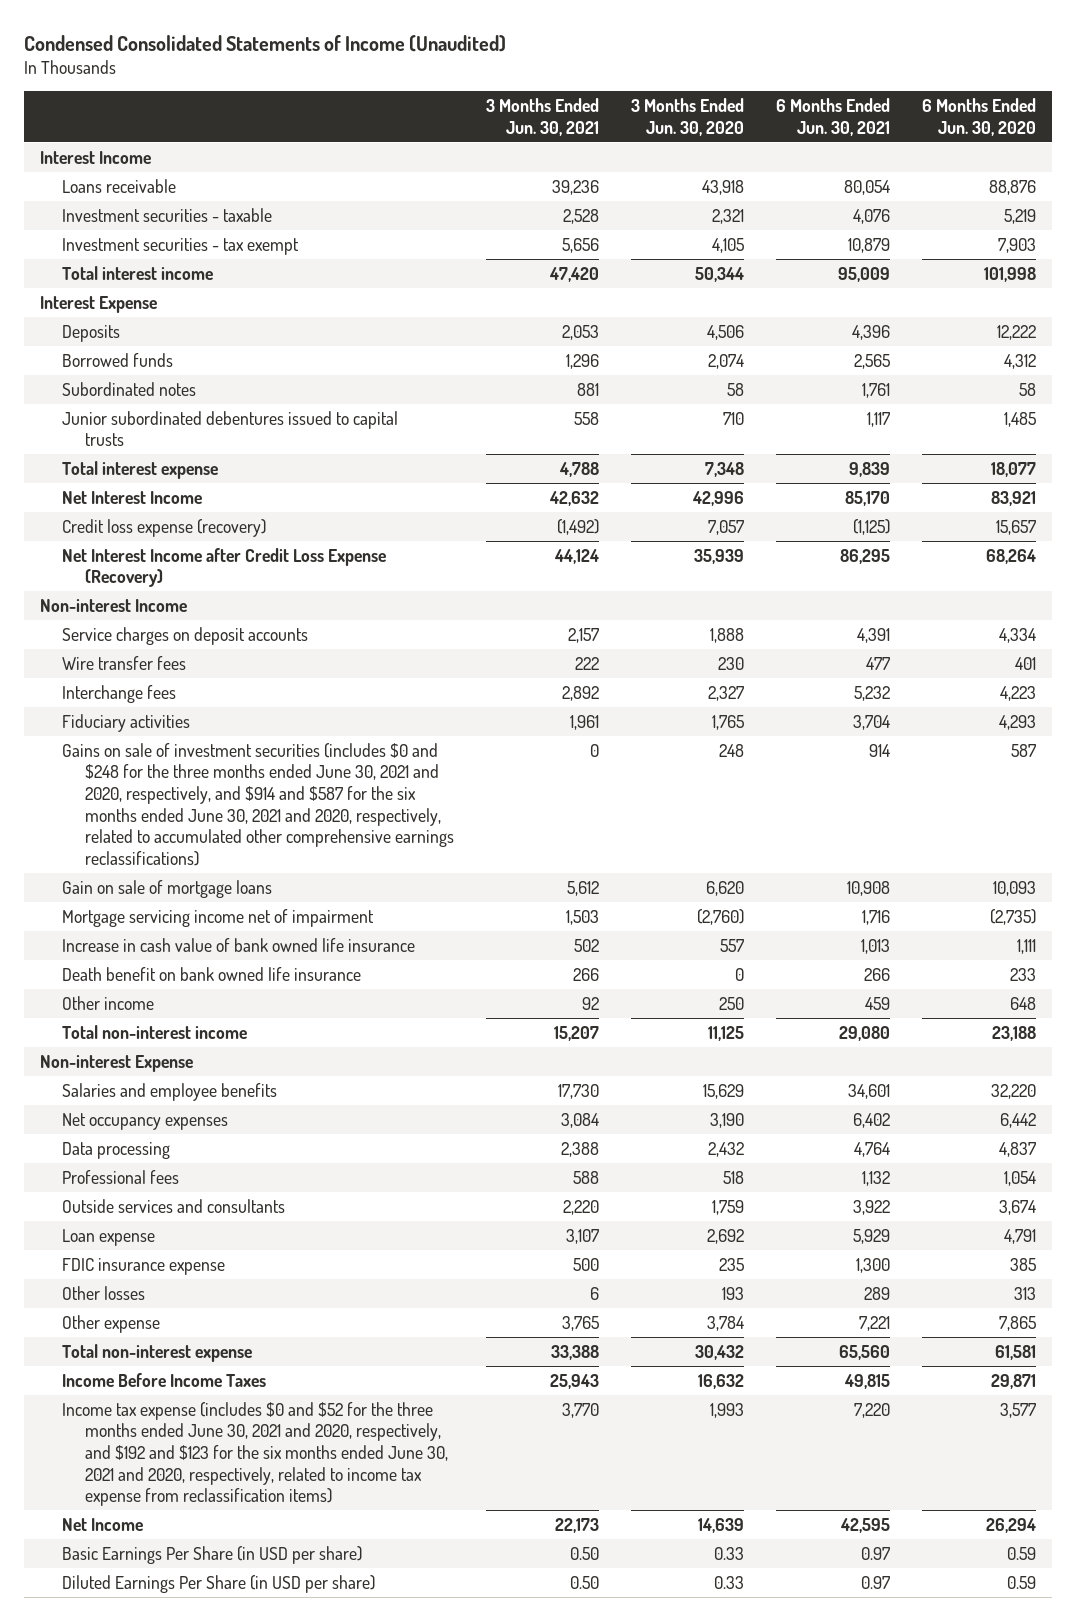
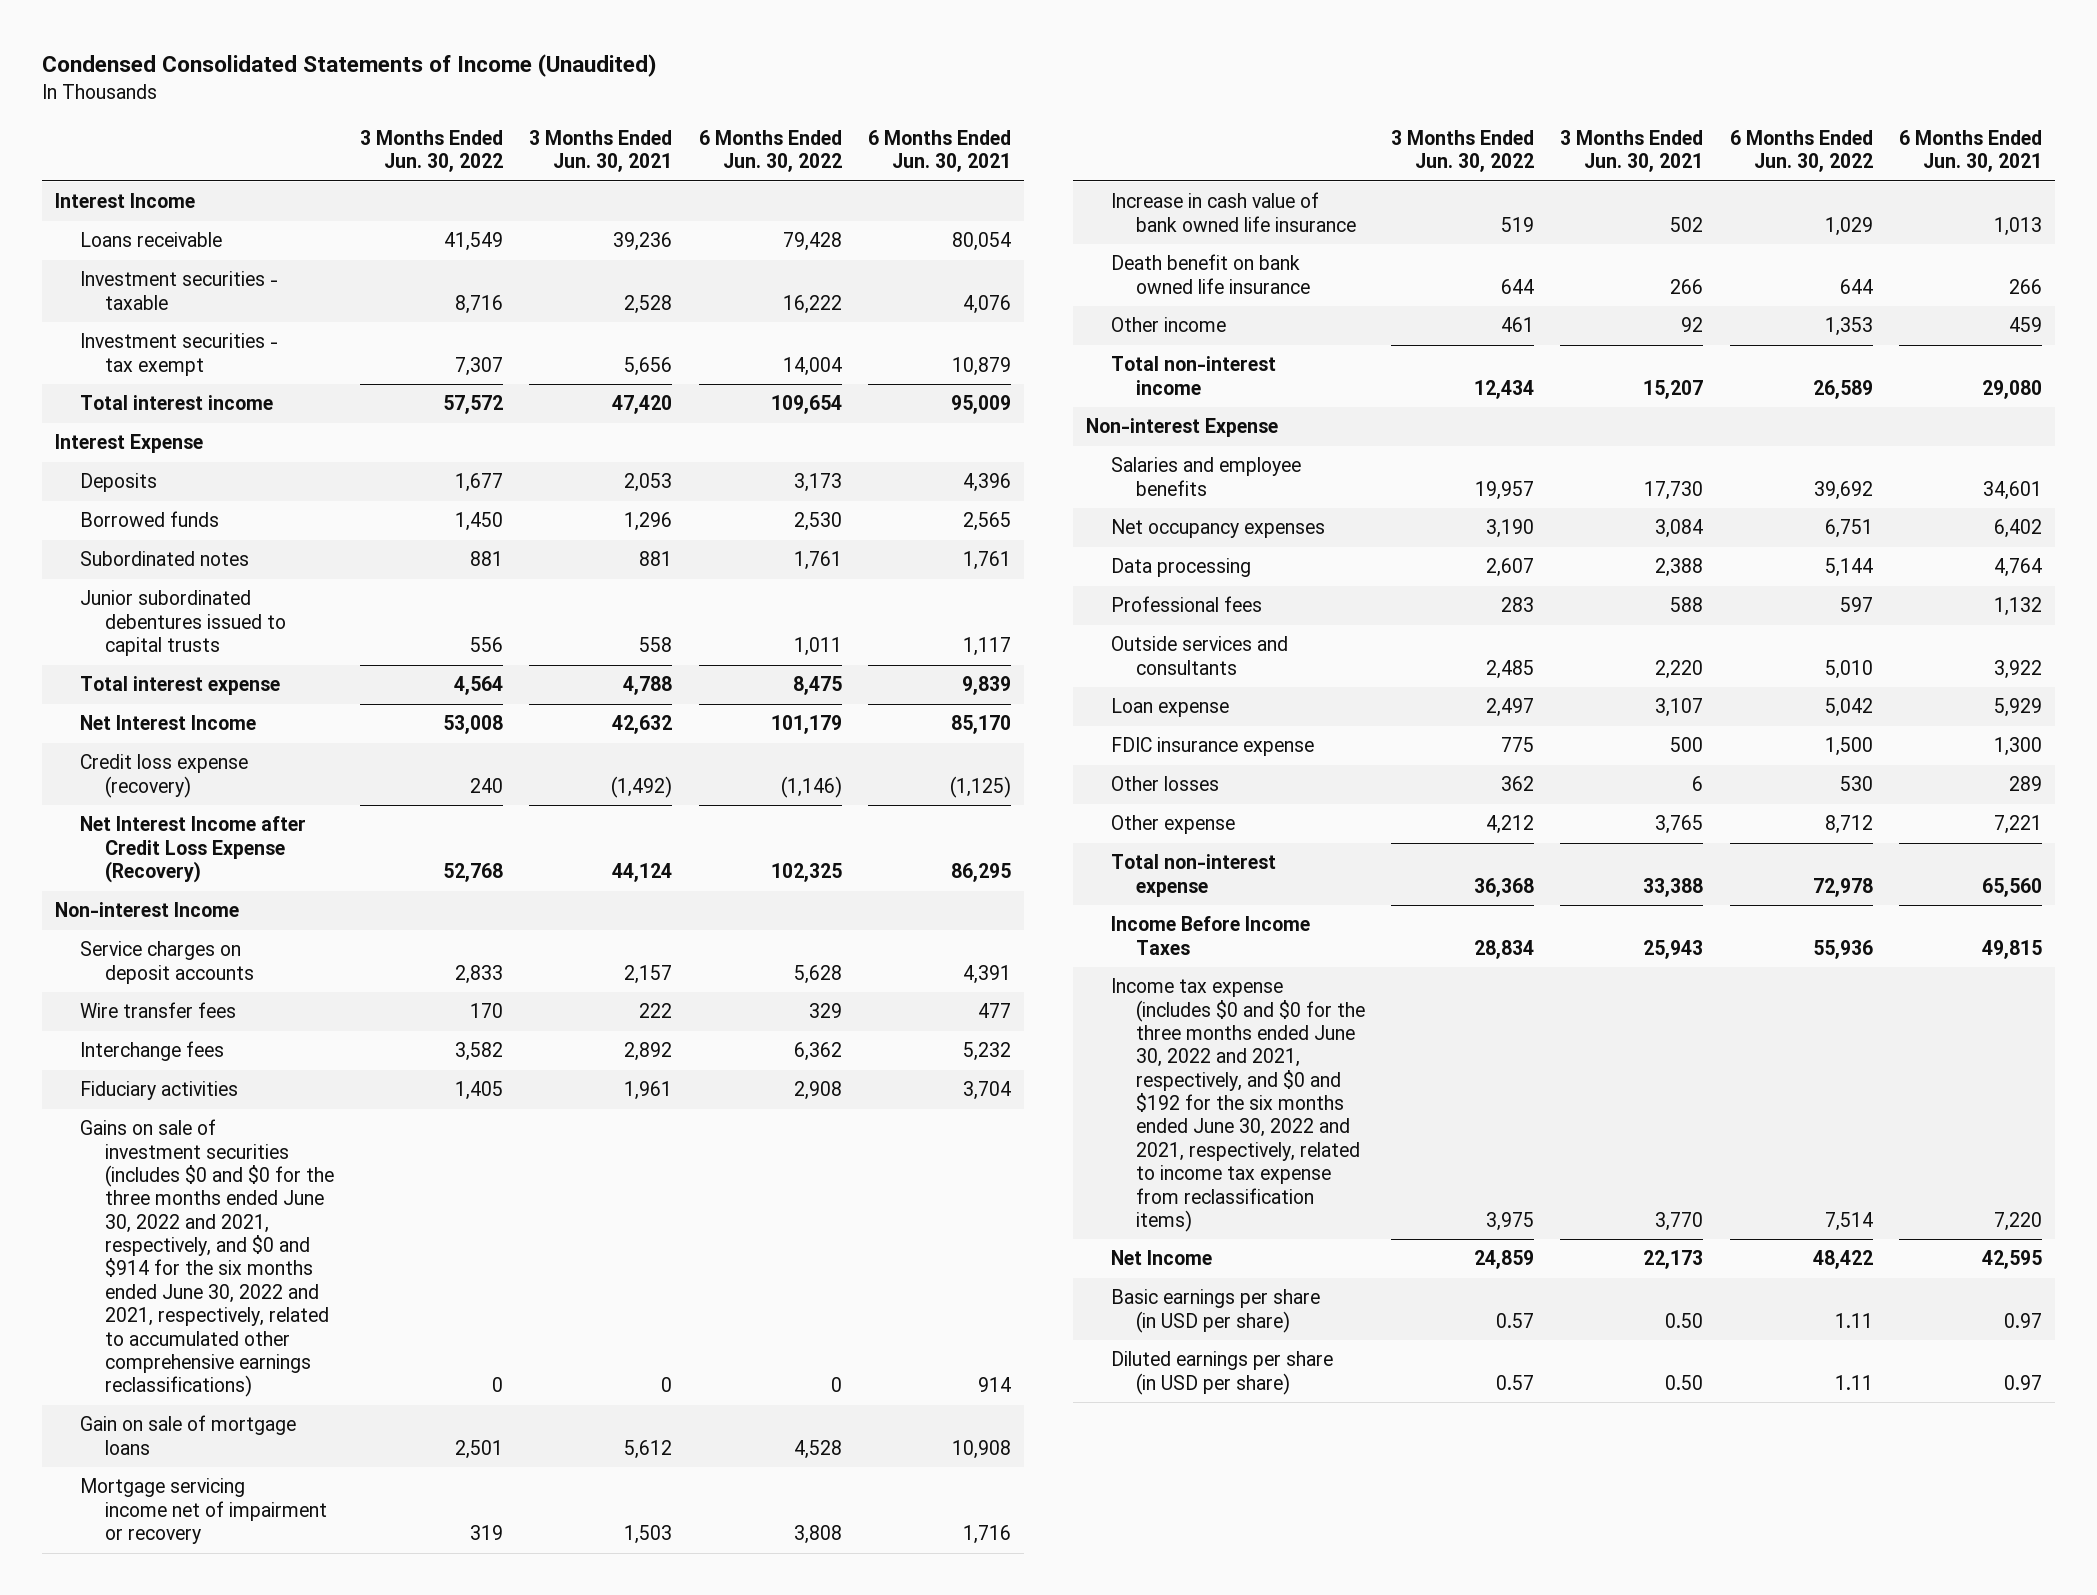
[631,98,745,136] 3 Months Ended Jun. 30, 2020 -> none
[921,98,1036,136] 6 Months Ended Jun. 30, 2020 -> none
none -> [359,129,503,173] 3 Months Ended Jun. 30, 2022
none -> [698,129,842,173] 6 Months Ended Jun. 30, 2022
[62,742,455,866] Gains on sale of investment securities (includes $0 and $248 for the three months ended June 30, 2021 and 2020, respectively, and $914 and $587 for the six months ended June 30, 2021 and 2020, respectively, related to accumulated other comprehensive earnings reclassifications) -> [79,1119,334,1398] Gains on sale of investment securities (includes $0 and $0 for the three months ended June 30, 2022 and 2021, respectively, and $0 and $914 for the six months ended June 30, 2022 and 2021, respectively, related to accumulated other comprehensive earnings reclassifications)
[62,908,375,927] Mortgage servicing income net of impairment -> [79,1478,327,1545] Mortgage servicing income net of impairment or recovery
[62,1401,449,1507] Income tax expense (includes $0 and $52 for the three months ended June 30, 2021 and 2020, respectively, and $192 and $123 for the six months ended June 30, 2021 and 2020, respectively, related to income tax expense from reclassification items) -> [1110,978,1365,1232] Income tax expense (includes $0 and $0 for the three months ended June 30, 2022 and 2021, respectively, and $0 and $192 for the six months ended June 30, 2022 and 2021, respectively, related to income tax expense from reclassification items)
[62,1545,363,1564] Basic Earnings Per Share (in USD per share) -> [1110,1289,1320,1333] Basic earnings per share (in USD per share)
[62,1574,376,1593] Diluted Earnings Per Share (in USD per share) -> [1110,1351,1333,1395] Diluted earnings per share (in USD per share)

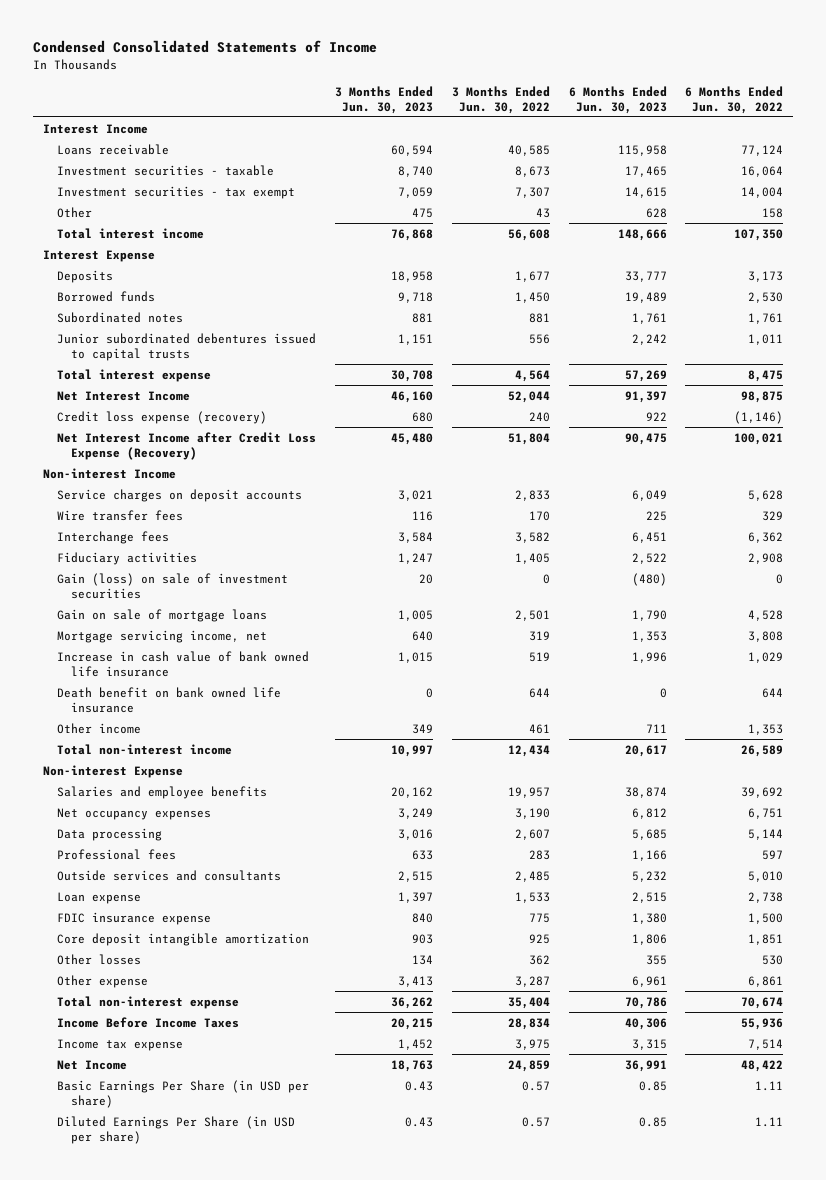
[42,54,658,78] Condensed Consolidated Statements of Income (Unaudited) -> [33,40,378,54] Condensed Consolidated Statements of Income
[529,129,673,173] 3 Months Ended Jun. 30, 2021 -> none
[867,129,1011,173] 6 Months Ended Jun. 30, 2021 -> none
none -> [334,85,433,114] 3 Months Ended Jun. 30, 2023
none -> [568,85,667,114] 6 Months Ended Jun. 30, 2023
[443,232,503,252] 41,549 -> [507,144,550,156] 40,585
[782,232,842,252] 79,428 -> [741,144,784,156] 77,124
[454,294,503,314] 8,716 -> [514,165,550,177] 8,673
[782,294,842,314] 16,222 -> [741,165,784,177] 16,064
none -> [57,206,93,218] Other
[442,395,503,415] 57,572 -> [507,228,550,241] 56,608
[770,395,842,415] 109,654 -> [734,228,784,241] 107,350
[442,715,503,735] 53,008 -> [507,390,550,403] 52,044
[770,715,842,735] 101,179 -> [741,390,784,403] 98,875
[442,863,503,883] 52,768 -> [507,432,550,445] 51,804
[770,863,842,883] 102,325 -> [734,432,784,445] 100,021
[79,1119,334,1398] Gains on sale of investment securities (includes $0 and $0 for the three months ended June 30, 2022 and 2021, respectively, and $0 and $914 for the six months ended June 30, 2022 and 2021, respectively, related to accumulated other comprehensive earnings reclassifications) -> [57,572,289,599] Gain (loss) on sale of investment securities
[79,1478,327,1545] Mortgage servicing income net of impairment or recovery -> [57,629,268,643] Mortgage servicing income, net
[1485,698,1534,718] 2,497 -> [514,891,550,903] 1,533
[1824,698,1873,718] 5,042 -> [748,891,784,903] 2,738
none -> [57,932,310,946] Core deposit intangible amortization
[1485,815,1534,835] 4,212 -> [514,975,550,987] 3,287
[1824,815,1873,835] 8,712 -> [748,975,784,987] 6,861
[1473,877,1534,897] 36,368 -> [507,996,550,1009] 35,404
[1812,877,1873,897] 72,978 -> [741,996,784,1009] 70,674
[1110,978,1365,1232] Income tax expense (includes $0 and $0 for the three months ended June 30, 2022 and 2021, respectively, and $0 and $192 for the six months ended June 30, 2022 and 2021, respectively, related to income tax expense from reclassification items) -> [57,1038,184,1051] Income tax expense
[1110,1289,1320,1333] Basic earnings per share (in USD per share) -> [57,1079,310,1108] Basic Earnings Per Share (in USD per share)
[1110,1351,1333,1395] Diluted earnings per share (in USD per share) -> [57,1115,296,1144] Diluted Earnings Per Share (in USD per share)

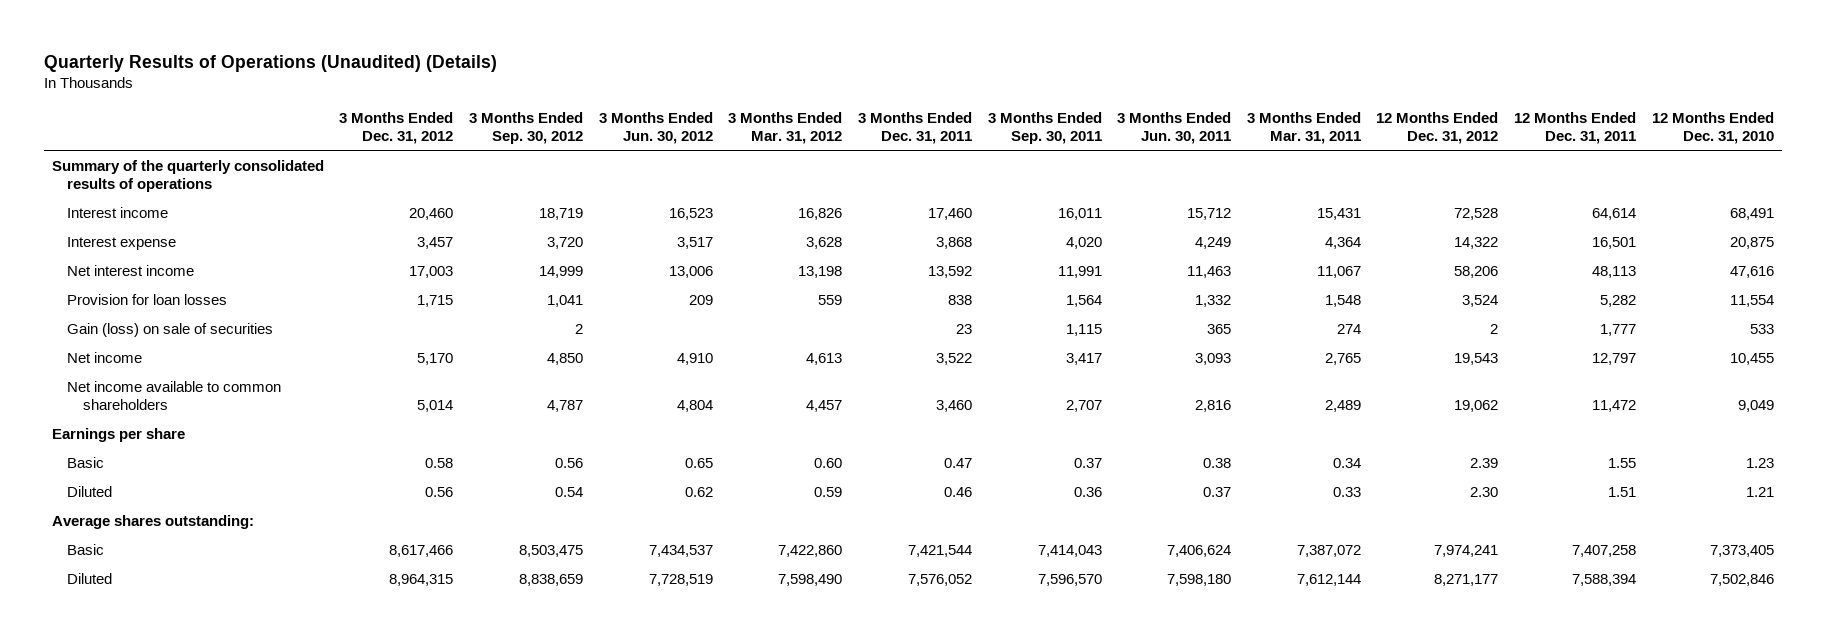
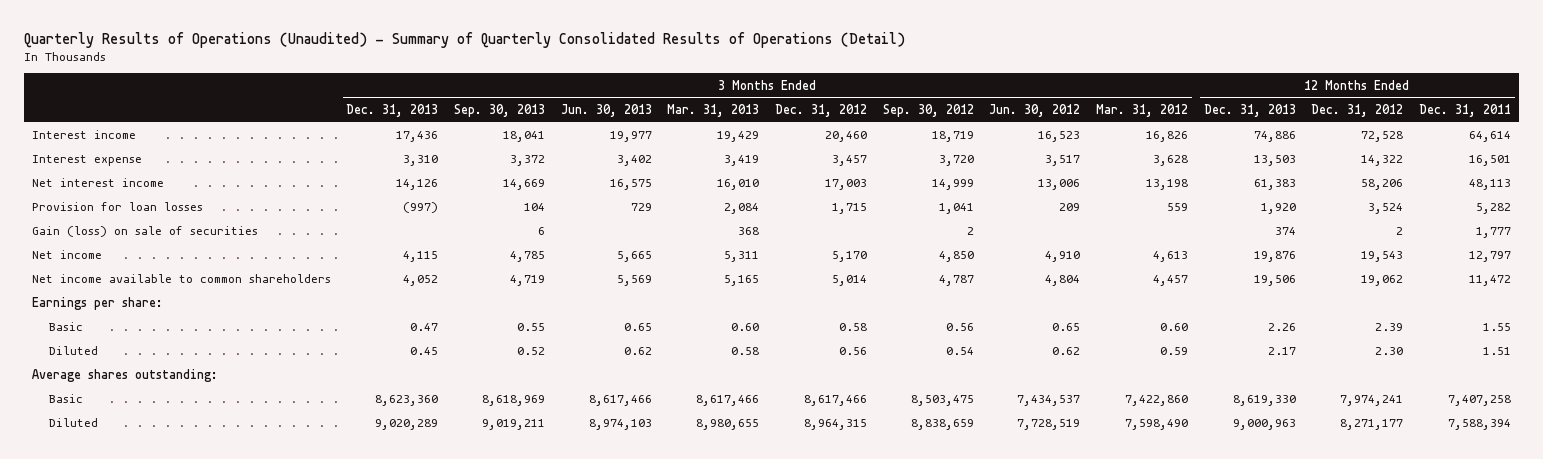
[43,54,497,72] Quarterly Results of Operations (Unaudited) (Details) -> [23,31,905,48] Quarterly Results of Operations (Unaudited) - Summary of Quarterly Consolidated Results of Operations (Detail)
[857,112,972,145] 3 Months Ended Dec. 31, 2011 -> none
[987,112,1102,145] 3 Months Ended Sep. 30, 2011 -> none
[1117,112,1232,145] 3 Months Ended Jun. 30, 2011 -> none
[1246,112,1361,145] 3 Months Ended Mar. 31, 2011 -> none
[1651,112,1774,145] 12 Months Ended Dec. 31, 2010 -> none
none -> [346,103,439,117] Dec. 31, 2013
none -> [454,103,546,117] Sep. 30, 2013
none -> [560,103,652,117] Jun. 30, 2013
none -> [667,103,760,117] Mar. 31, 2013
none -> [1203,103,1296,117] Dec. 31, 2013
[51,159,324,192] Summary of the quarterly consolidated results of operations -> none
[51,427,185,442] Earnings per share -> [31,297,163,311] Earnings per share:

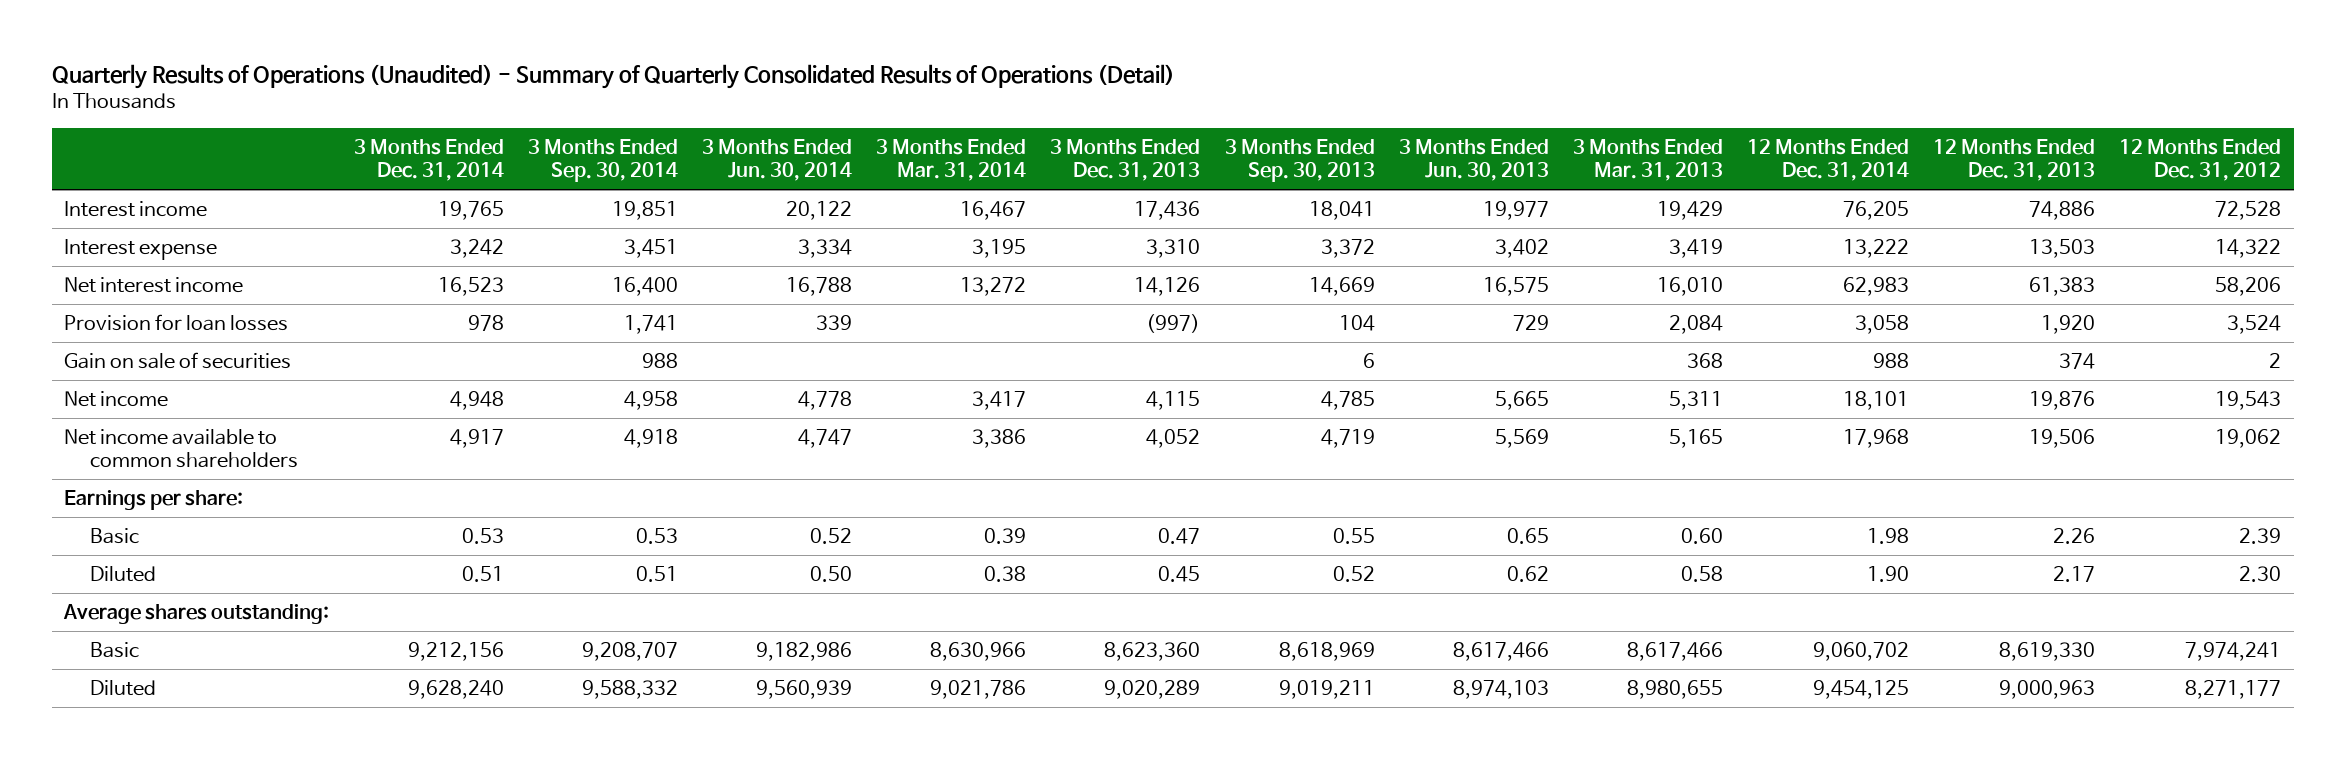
[775,103,868,117] Dec. 31, 2012 -> none
[882,103,974,117] Sep. 30, 2012 -> none
[989,103,1081,117] Jun. 30, 2012 -> none
[1096,103,1189,117] Mar. 31, 2012 -> none
[1418,103,1511,117] Dec. 31, 2011 -> none
none -> [353,138,504,182] 3 Months Ended Dec. 31, 2014
none -> [527,138,678,183] 3 Months Ended Sep. 30, 2014
none -> [702,138,853,182] 3 Months Ended Jun. 30, 2014
none -> [876,138,1027,182] 3 Months Ended Mar. 31, 2014
none -> [1747,138,1910,182] 12 Months Ended Dec. 31, 2014
[31,226,258,238] Gain (loss) on sale of securities -> [64,351,292,369] Gain on sale of securities

